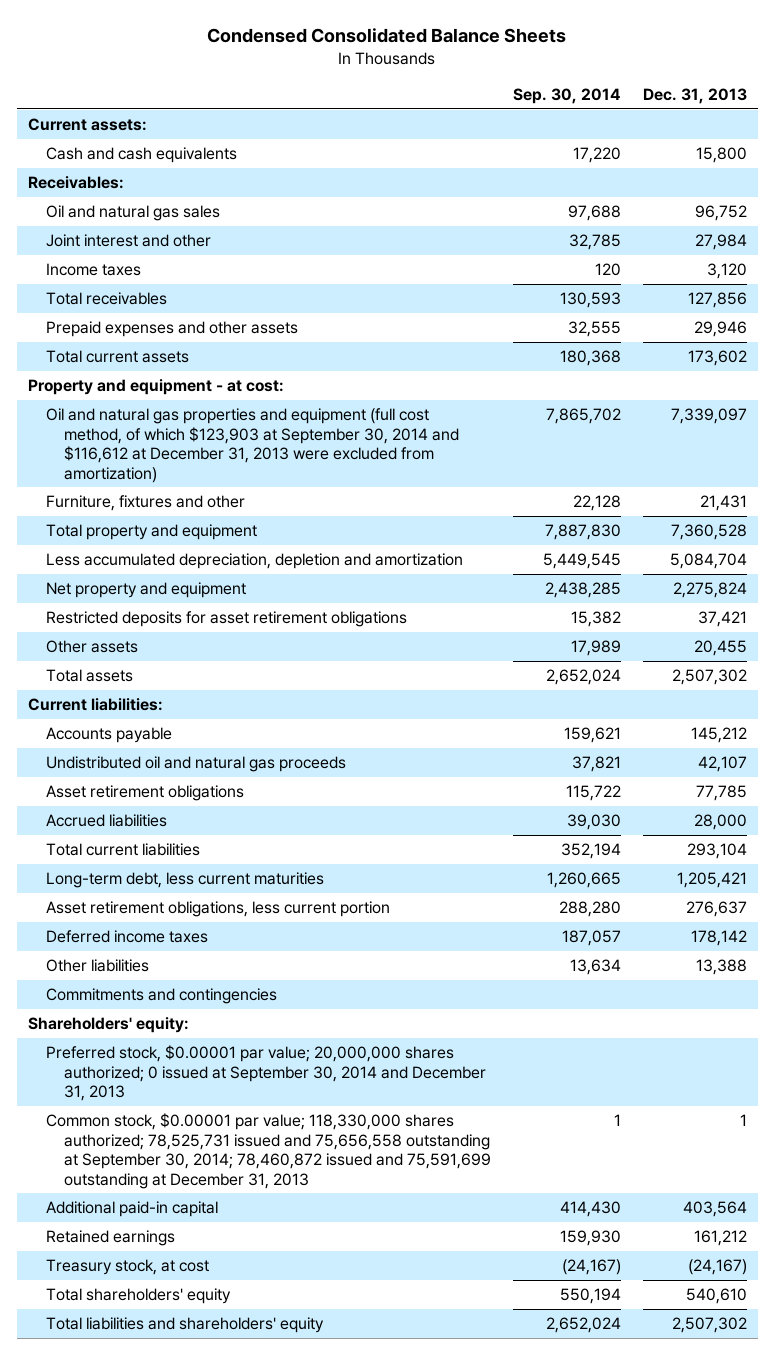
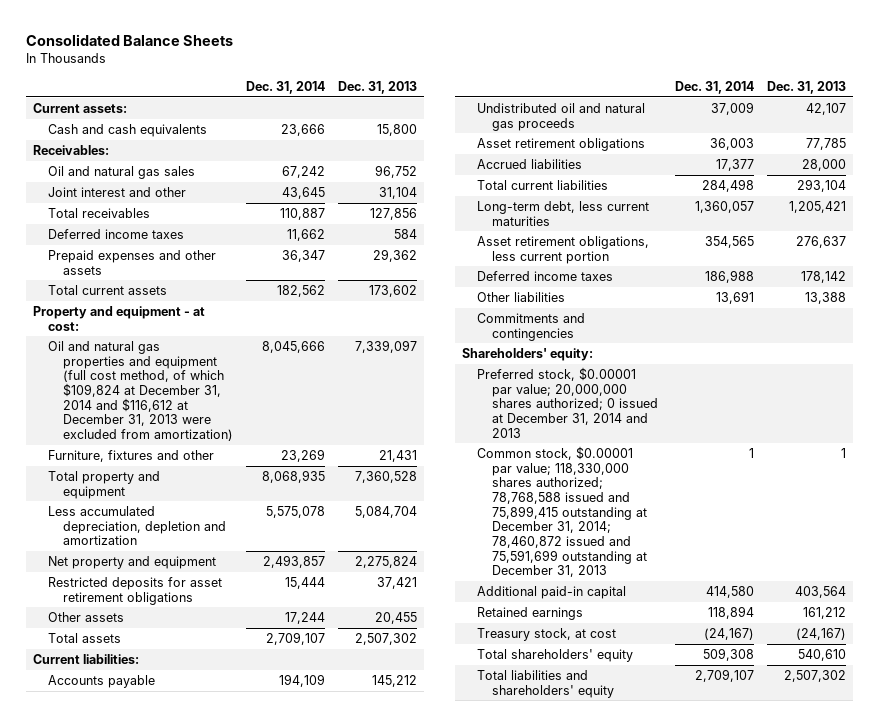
[207,27,567,43] Condensed Consolidated Balance Sheets -> [26,34,234,47] Consolidated Balance Sheets
[512,88,621,105] Sep. 30, 2014 -> none
none -> [245,81,325,95] Dec. 31, 2014
[45,263,141,277] Income taxes -> none
[694,234,747,251] 27,984 -> [379,187,418,200] 31,104
none -> [47,229,184,240] Deferred income taxes
[693,321,747,338] 29,946 -> [373,249,418,263] 29,362
[45,408,459,483] Oil and natural gas properties and equipment (full cost method, of which $123,903 at September 30, 2014 and $116,612 at December 31, 2013 were excluded from amortization) -> [47,341,233,441] Oil and natural gas properties and equipment (full cost method, of which $109,824 at December 31, 2014 and $116,612 at December 31, 2013 were excluded from amortization)
[45,1045,486,1102] Preferred stock, $0.00001 par value; 20,000,000 shares authorized; 0 issued at September 30, 2014 and December 31, 2013 -> [476,367,658,438] Preferred stock, $0.00001 par value; 20,000,000 shares authorized; 0 issued at December 31, 2014 and 2013
[45,1113,491,1189] Common stock, $0.00001 par value; 118,330,000 shares authorized; 78,525,731 issued and 75,656,558 outstanding at September 30, 2014; 78,460,872 issued and 75,591,699 outstanding at December 31, 2013 -> [476,446,647,578] Common stock, $0.00001 par value; 118,330,000 shares authorized; 78,768,588 issued and 75,899,415 outstanding at December 31, 2014; 78,460,872 issued and 75,591,699 outstanding at December 31, 2013

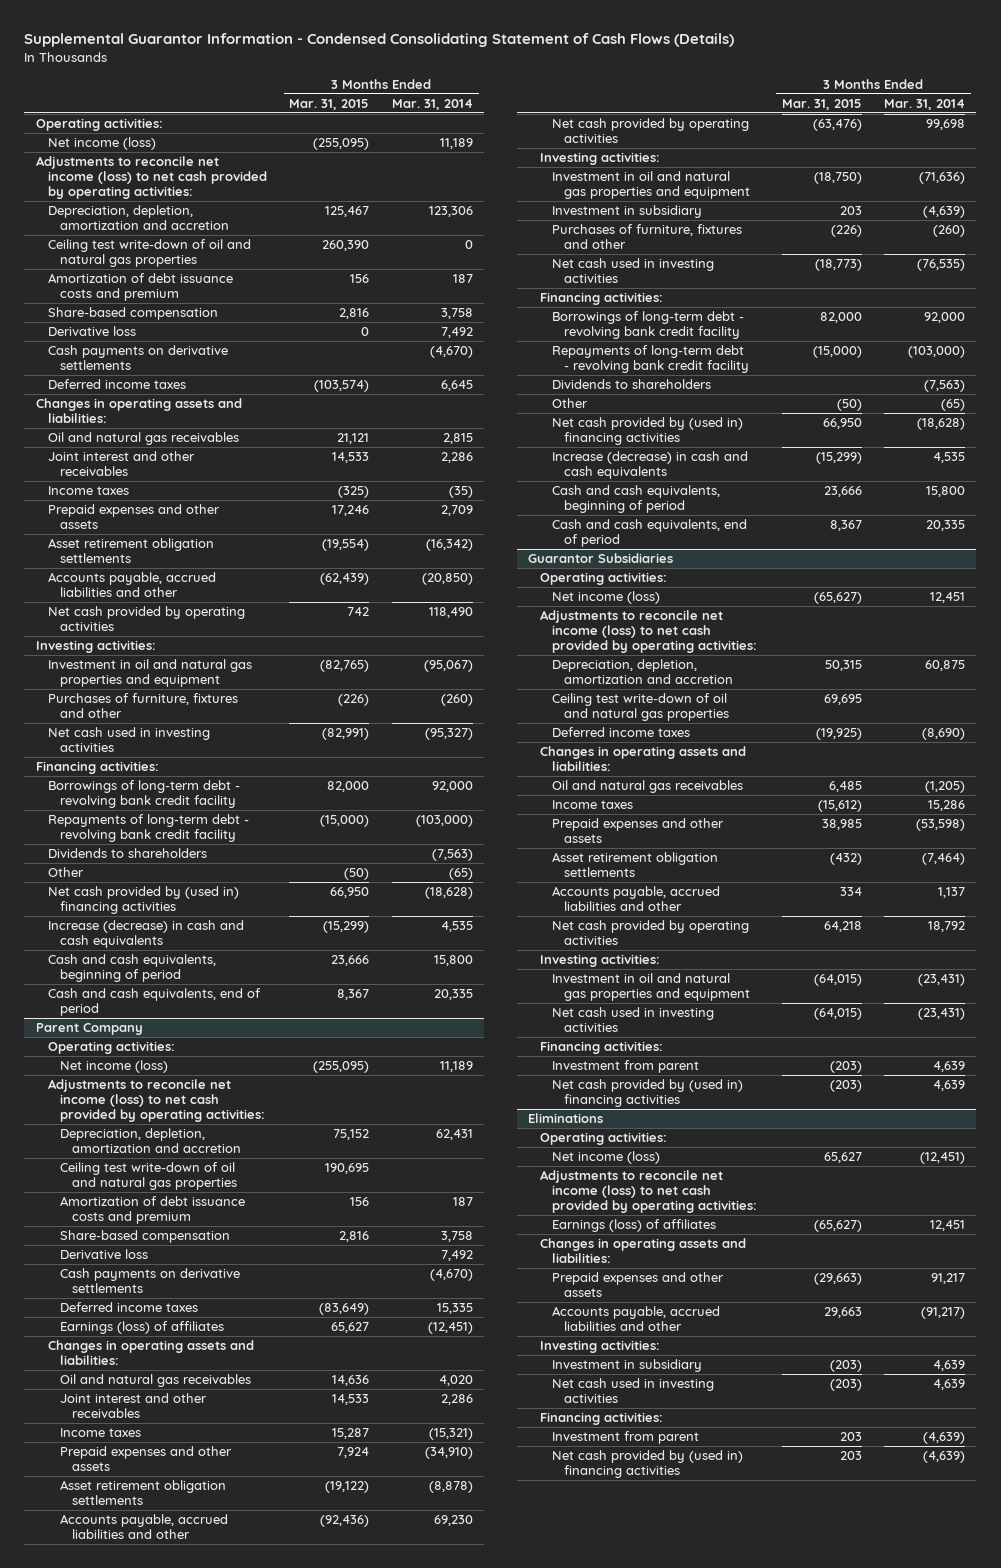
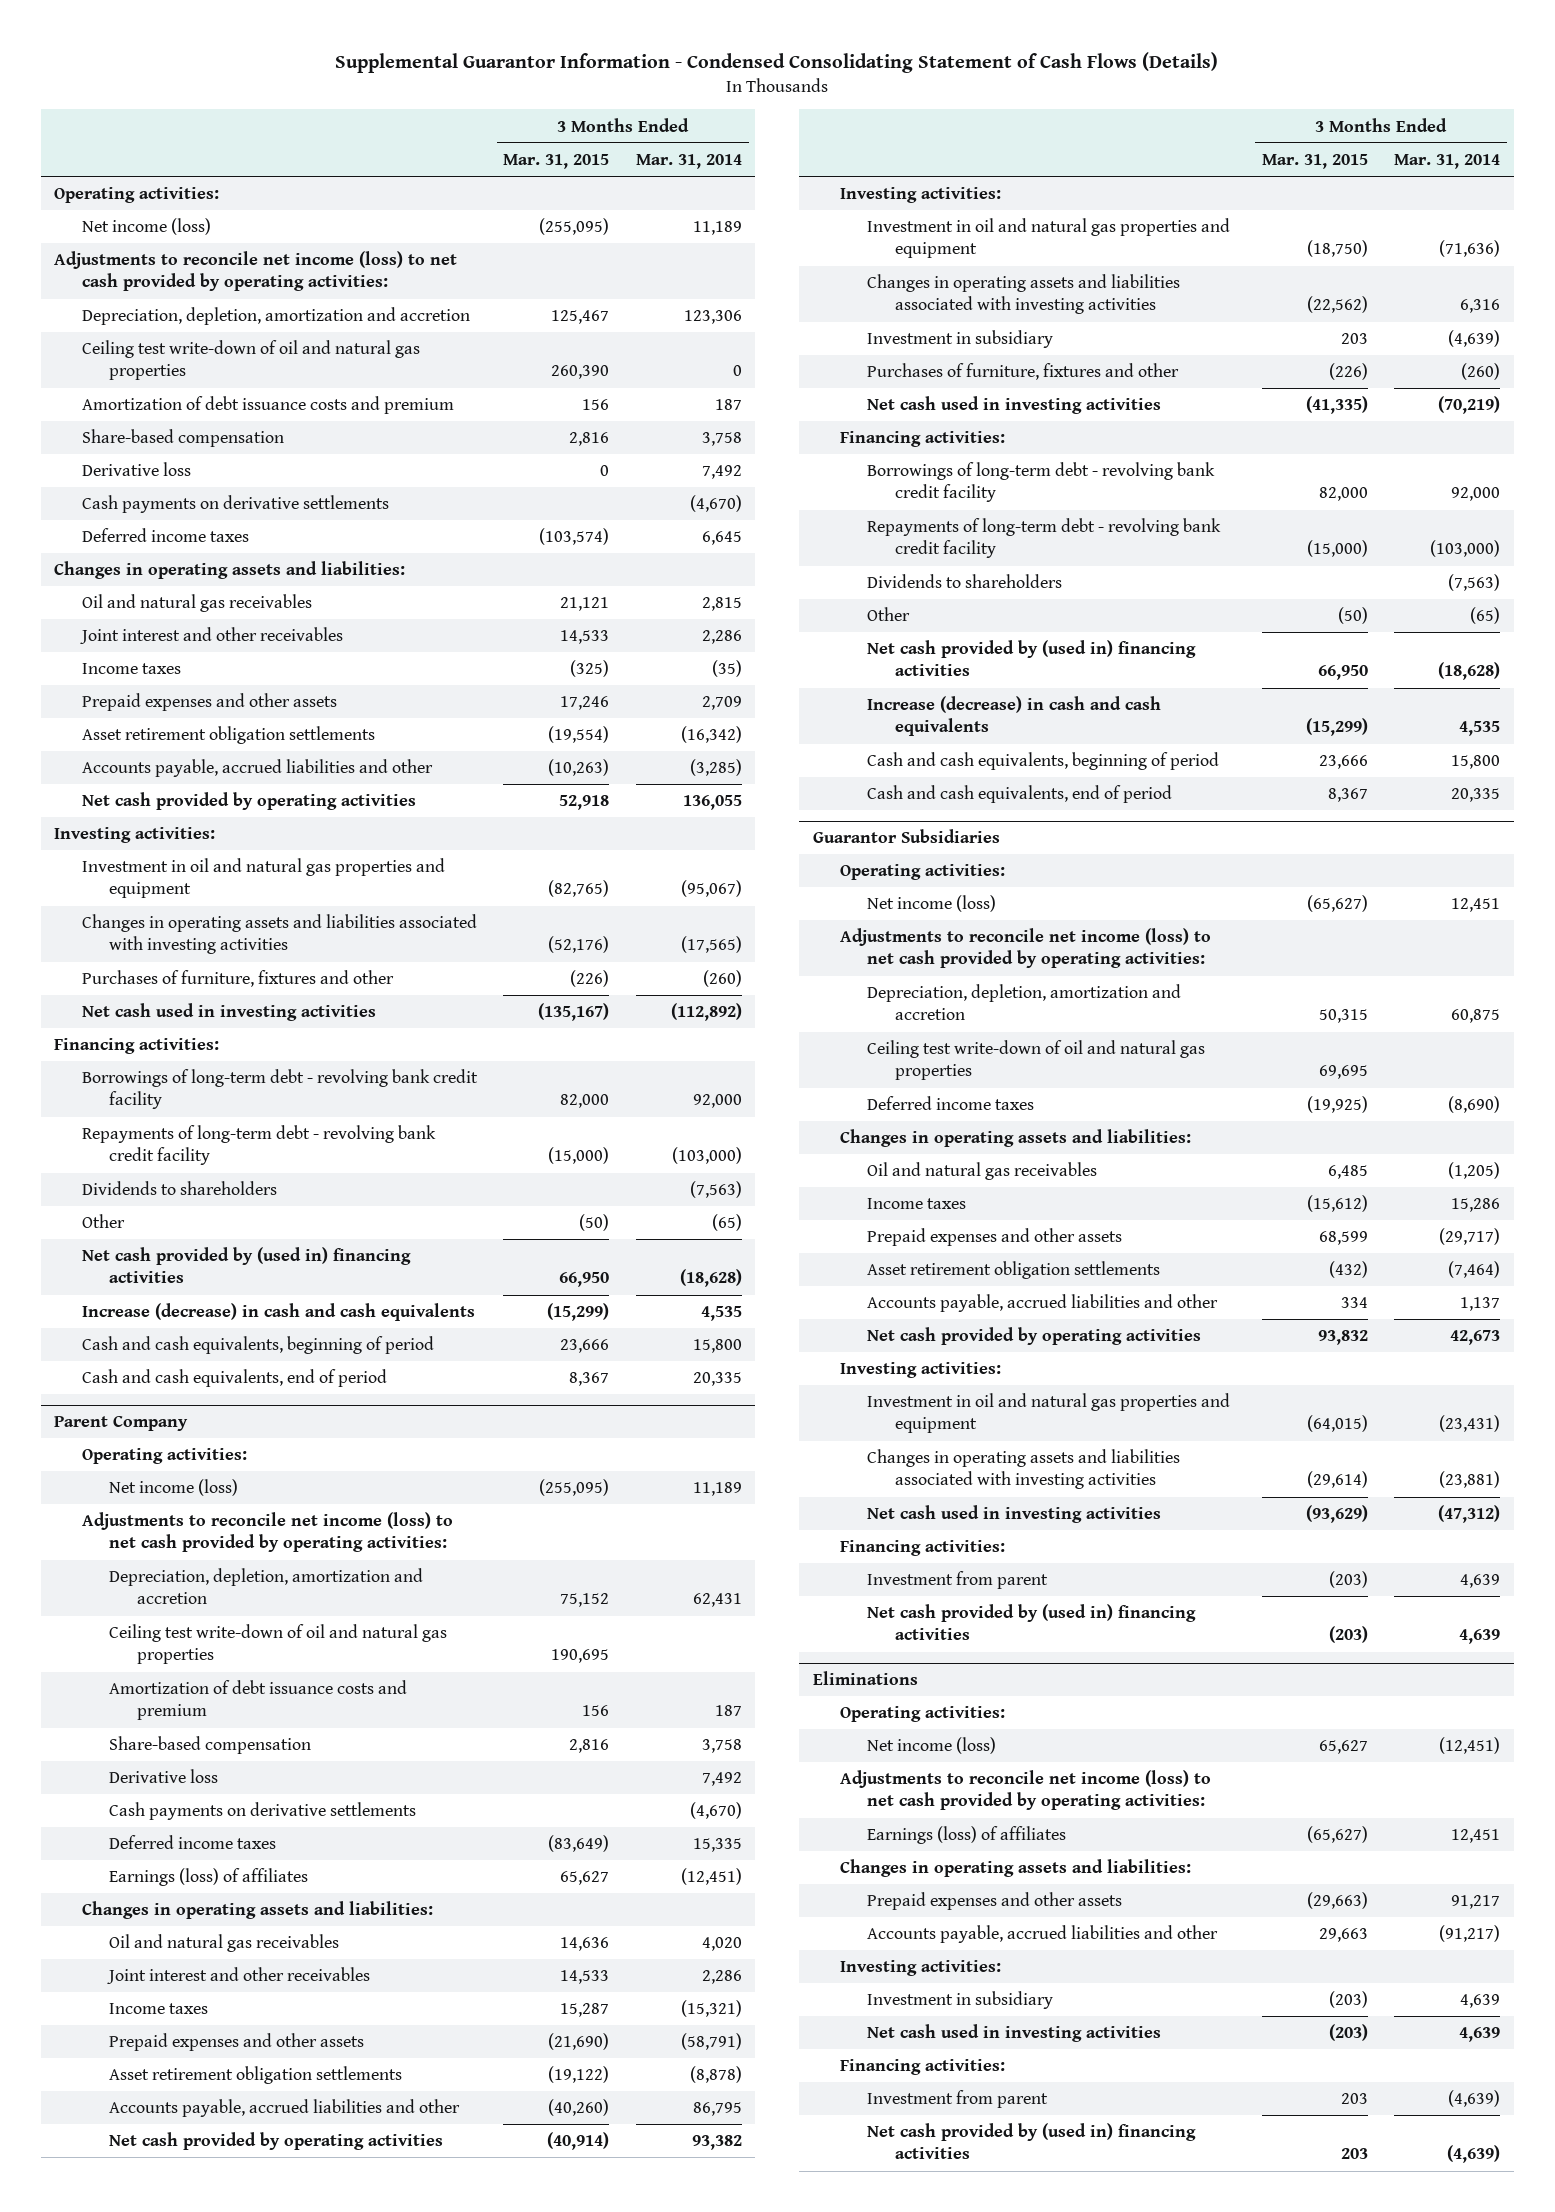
[320,573,370,586] (62,439) -> [548,759,610,777] (10,263)
[421,573,473,586] (20,850) -> [689,759,742,777] (3,285)
[347,607,370,617] 742 -> [559,795,610,811] 52,918
[428,607,473,619] 118,490 -> [682,795,742,811] 136,055
none -> [81,914,477,955] Changes in operating assets and liabilities associated with investing activities
[322,728,370,741] (82,991) -> [538,1003,610,1022] (135,167)
[424,728,473,741] (95,327) -> [670,1003,742,1022] (112,892)
[337,1447,370,1459] 7,924 -> [548,2033,610,2051] (21,690)
[424,1447,473,1460] (34,910) -> [680,2033,742,2051] (58,791)
[320,1515,370,1528] (92,436) -> [548,2099,610,2117] (40,260)
[433,1515,473,1527] 69,230 -> [692,2102,742,2117] 86,795
[812,119,862,132] (63,476) -> [547,2132,610,2151] (40,914)
[926,119,966,131] 99,698 -> [691,2135,742,2151] 93,382
none -> [867,274,1181,315] Changes in operating assets and liabilities associated with investing activities
[814,259,862,272] (18,773) -> [1305,396,1368,415] (41,335)
[917,259,966,272] (76,535) -> [1438,396,1501,415] (70,219)
[821,819,862,831] 38,985 -> [1318,1231,1368,1246] 68,599
[916,819,966,832] (53,598) -> [1439,1228,1501,1246] (29,717)
[823,921,862,933] 64,218 -> [1317,1330,1368,1346] 93,832
[928,921,966,933] 18,792 -> [1450,1330,1501,1346] 42,673
none -> [867,1449,1181,1490] Changes in operating assets and liabilities associated with investing activities
[813,1008,862,1021] (64,015) -> [1305,1505,1368,1524] (93,629)
[918,1008,966,1021] (23,431) -> [1438,1505,1501,1524] (47,312)

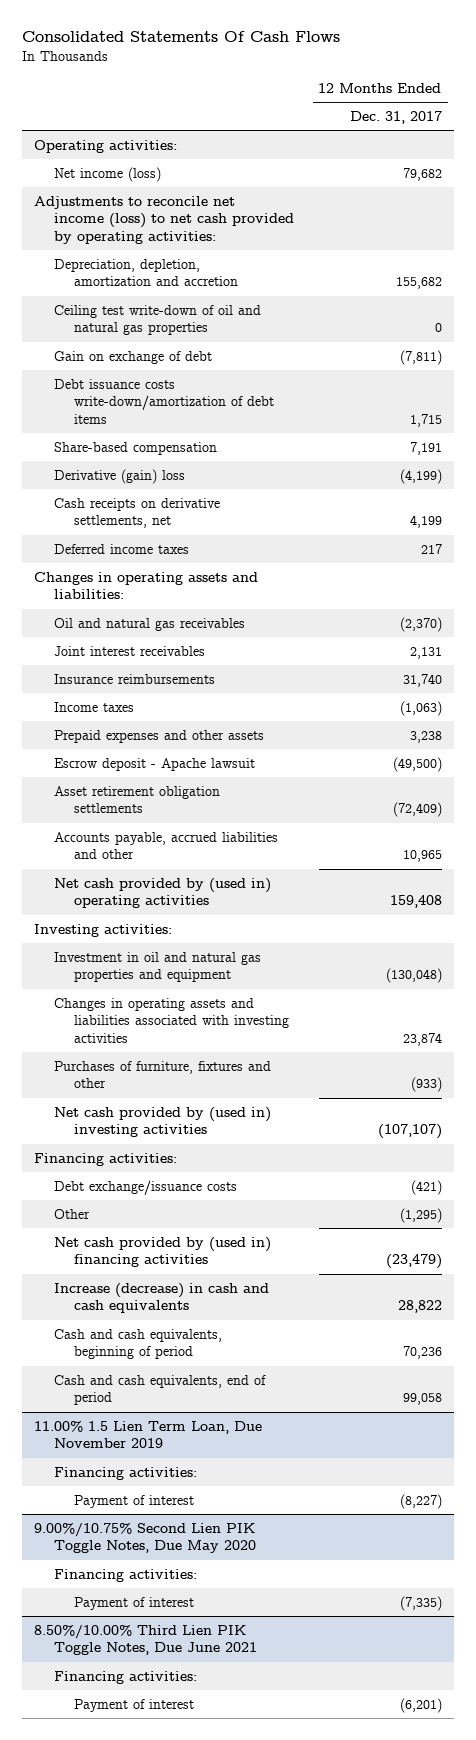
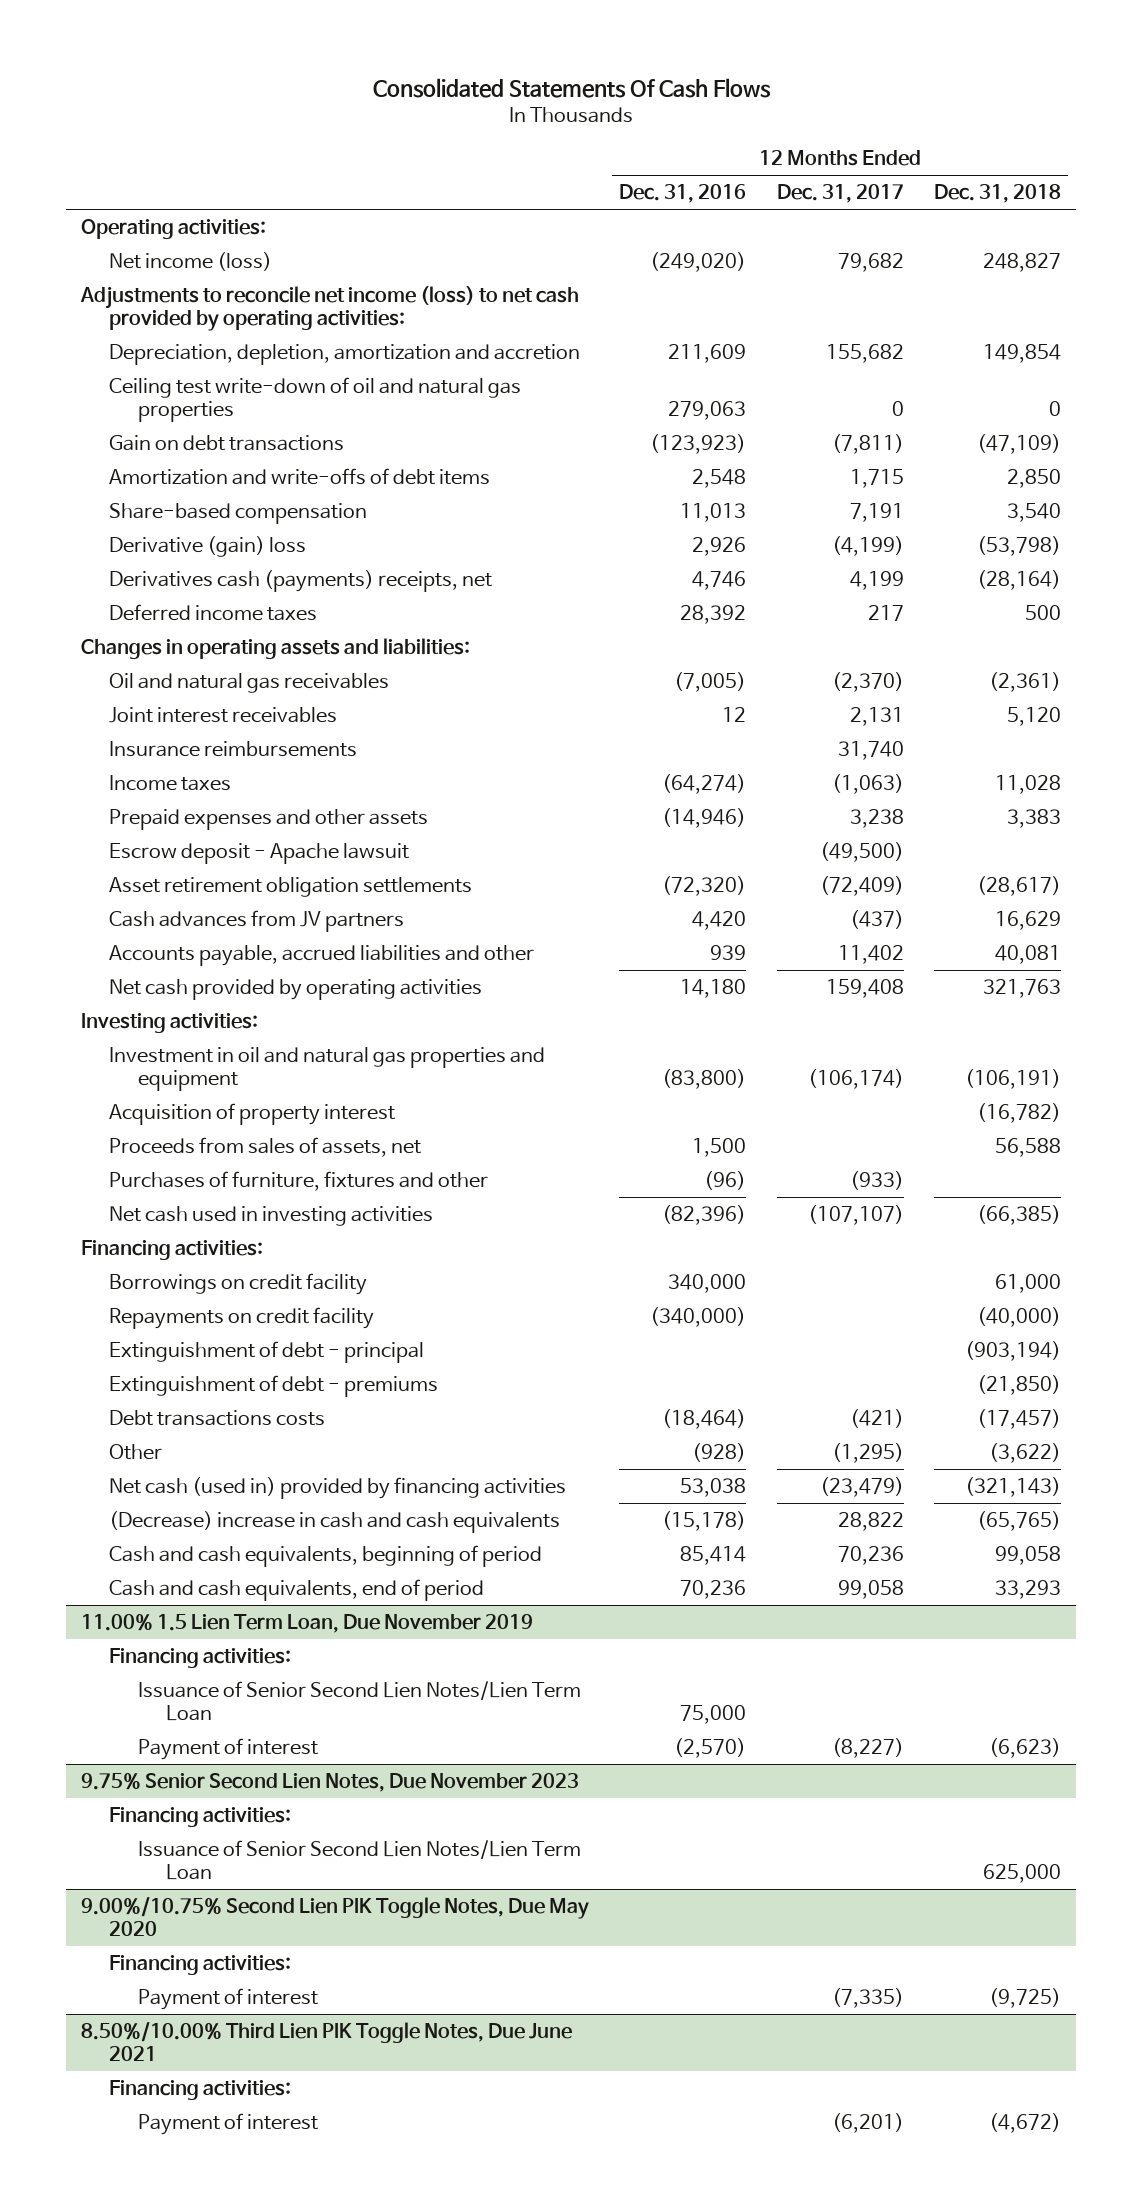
none -> [619,184,747,204] Dec. 31, 2016
none -> [933,184,1061,204] Dec. 31, 2018
[54,350,213,364] Gain on exchange of debt -> [109,434,345,451] Gain on debt transactions
[54,378,275,424] Debt issuance costs write-down/amortization of debt items -> [109,467,491,485] Amortization and write-offs of debt items
[54,497,221,529] Cash receipts on derivative settlements, net -> [109,569,493,592] Derivatives cash (payments) receipts, net
none -> [109,909,405,932] Cash advances from JV partners
[402,850,442,863] 10,965 -> [837,944,904,964] 11,402
[54,877,272,909] Net cash provided by (used in) operating activities -> [109,978,483,1000] Net cash provided by operating activities
[54,997,290,1043] Changes in operating assets and liabilities associated with investing activities -> none
[385,968,442,984] (130,048) -> [807,1069,904,1090] (106,174)
none -> [109,1102,396,1125] Acquisition of property interest
none -> [109,1136,422,1157] Proceeds from sales of assets, net
[54,1106,272,1138] Net cash provided by (used in) investing activities -> [109,1205,434,1226] Net cash used in investing activities
none -> [109,1272,368,1295] Borrowings on credit facility
none -> [109,1306,375,1329] Repayments on credit facility
none -> [109,1340,425,1363] Extinguishment of debt - principal
none -> [109,1374,439,1397] Extinguishment of debt - premiums
[54,1179,238,1195] Debt exchange/issuance costs -> [109,1409,326,1426] Debt transactions costs
[54,1236,272,1268] Net cash provided by (used in) financing activities -> [109,1476,567,1499] Net cash (used in) provided by financing activities
[54,1282,270,1314] Increase (decrease) in cash and cash equivalents -> [109,1510,561,1533] (Decrease) increase in cash and cash equivalents
none -> [137,1680,581,1722] Issuance of Senior Second Lien Notes/Lien Term Loan
none -> [80,1772,579,1792] 9.75% Senior Second Lien Notes, Due November 2023
none -> [109,1806,292,1827] Financing activities:
none -> [137,1839,581,1881] Issuance of Senior Second Lien Notes/Lien Term Loan

